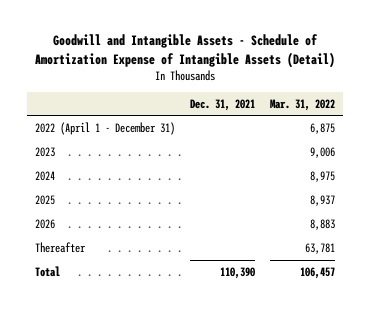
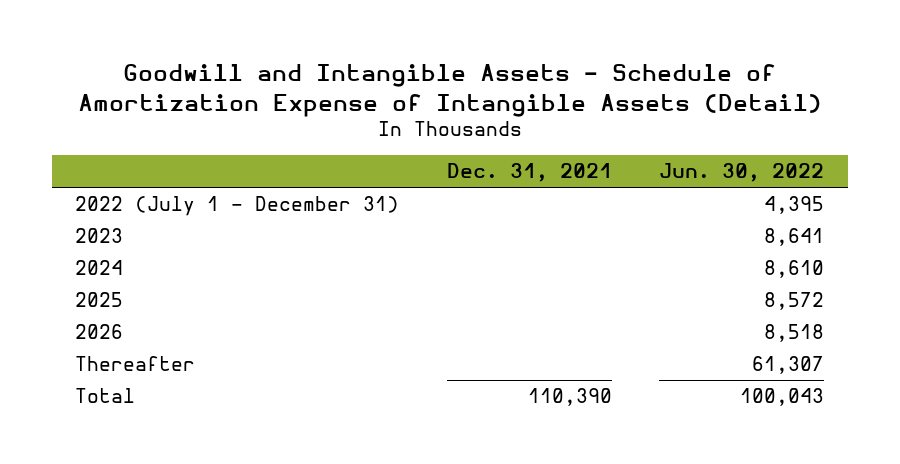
[270,98,336,111] Mar. 31, 2022 -> none
none -> [659,163,825,183] Jun. 30, 2022
[34,122,175,136] 2022 (April 1 - December 31) -> [75,196,400,217] 2022 (July 1 - December 31)

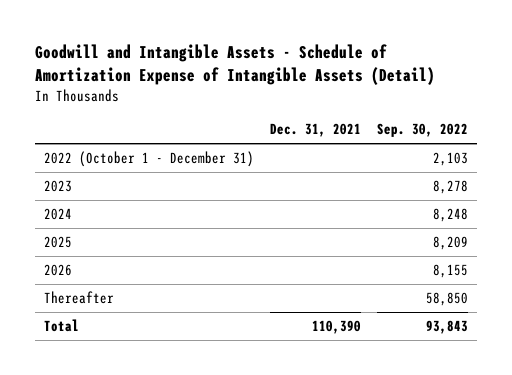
[659,163,825,183] Jun. 30, 2022 -> none
none -> [377,123,469,138] Sep. 30, 2022
[75,196,400,217] 2022 (July 1 - December 31) -> [43,151,254,168] 2022 (October 1 - December 31)

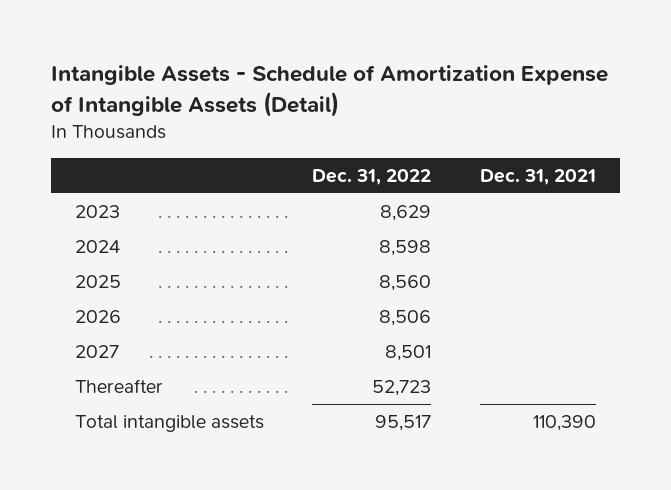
[35,44,436,85] Goodwill and Intangible Assets - Schedule of Amortization Expense of Intangible Assets (Detail) -> [50,65,608,117] Intangible Assets - Schedule of Amortization Expense of Intangible Assets (Detail)
[377,123,469,138] Sep. 30, 2022 -> none
none -> [312,168,432,185] Dec. 31, 2022
[43,151,254,168] 2022 (October 1 - December 31) -> none
none -> [75,345,120,359] 2027
[43,319,79,333] Total -> [75,415,265,433] Total intangible assets

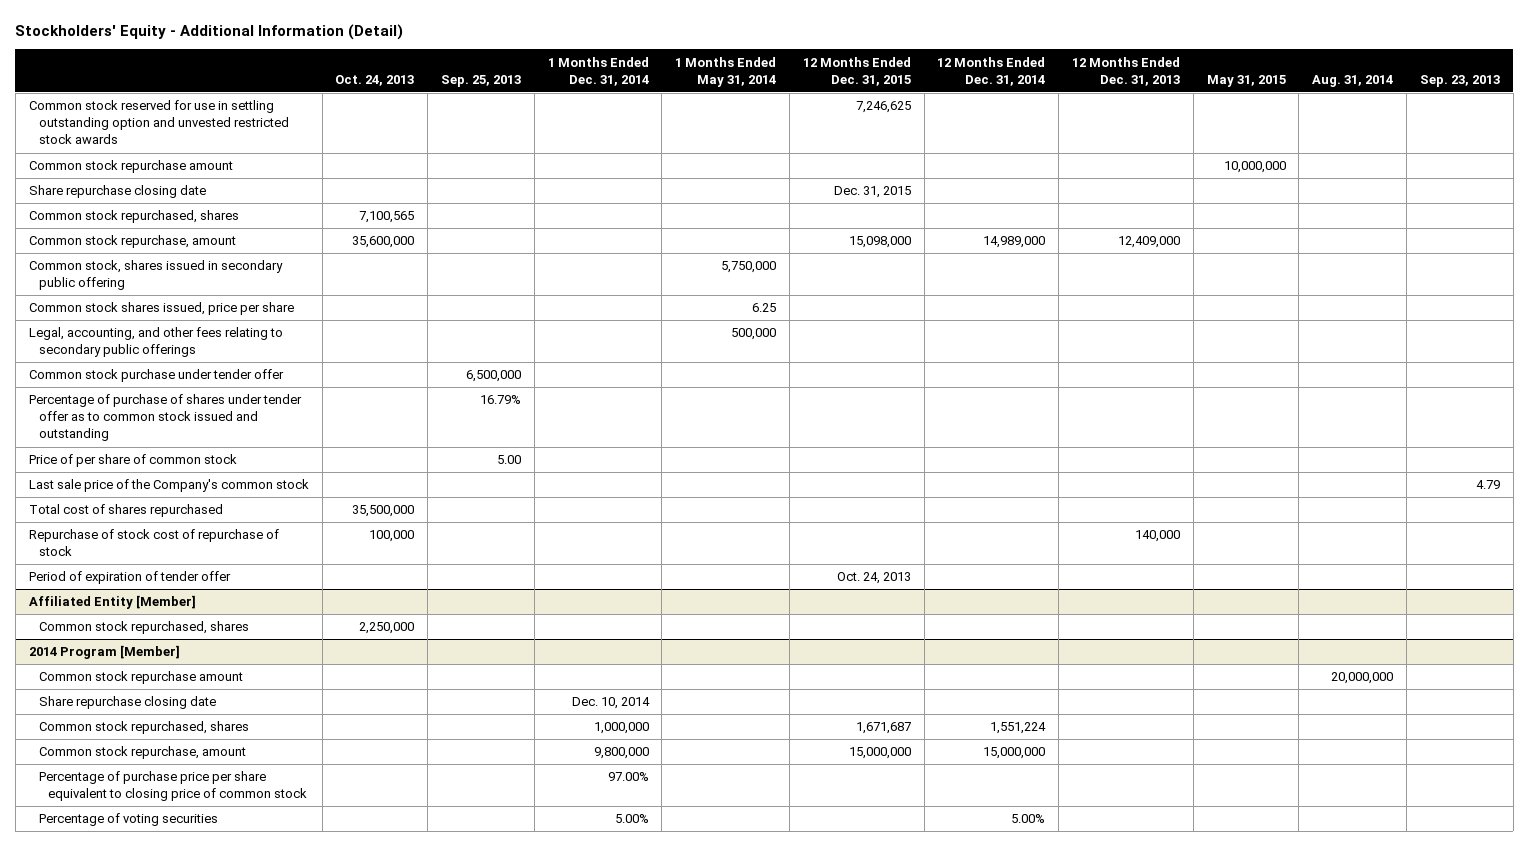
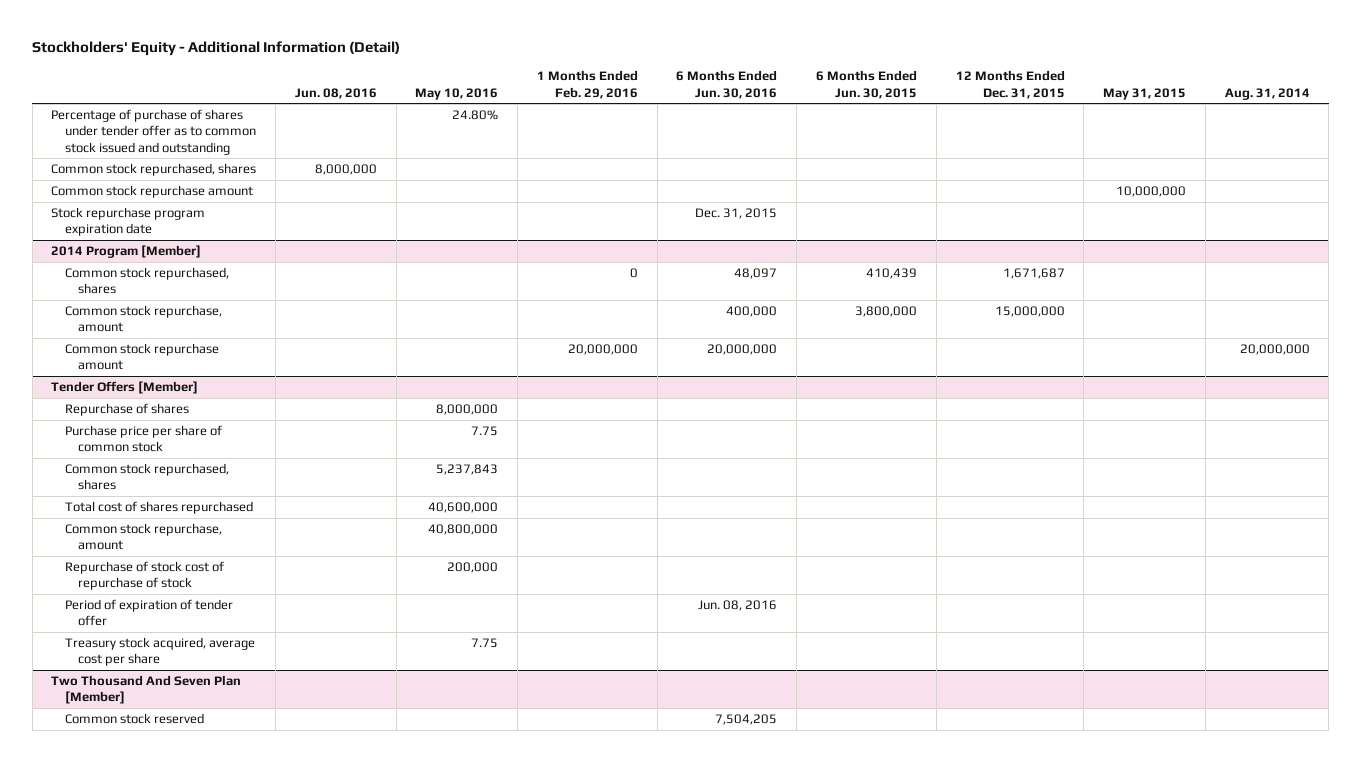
[335,74,415,86] Oct. 24, 2013 -> none
[440,74,521,87] Sep. 25, 2013 -> none
[547,56,649,86] 1 Months Ended Dec. 31, 2014 -> none
[675,56,777,87] 1 Months Ended May 31, 2014 -> none
[937,56,1046,86] 12 Months Ended Dec. 31, 2014 -> none
[1072,56,1181,86] 12 Months Ended Dec. 31, 2013 -> none
[1419,74,1500,87] Sep. 23, 2013 -> none
none -> [294,87,377,99] Jun. 08, 2016
none -> [415,87,499,100] May 10, 2016
none -> [536,70,638,99] 1 Months Ended Feb. 29, 2016
none -> [676,70,778,99] 6 Months Ended Jun. 30, 2016
none -> [815,70,917,99] 6 Months Ended Jun. 30, 2015
[28,100,289,145] Common stock reserved for use in settling outstanding option and unvested restricted stock awards -> none
[28,185,206,199] Share repurchase closing date -> none
[28,235,236,249] Common stock repurchase, amount -> none
[28,260,283,291] Common stock, shares issued in secondary public offering -> none
[28,302,294,316] Common stock shares issued, price per share -> none
[28,327,283,358] Legal, accounting, and other fees relating to secondary public offerings -> none
[28,369,284,383] Common stock purchase under tender offer -> none
[28,454,237,468] Price of per share of common stock -> none
[28,479,309,493] Last sale price of the Company's common stock -> none
[28,504,223,518] Total cost of shares repurchased -> none
[28,529,279,557] Repurchase of stock cost of repurchase of stock -> none
[28,571,231,585] Period of expiration of tender offer -> none
[28,595,196,610] Affiliated Entity [Member] -> none
[38,621,249,635] Common stock repurchased, shares -> none
[28,210,239,224] Common stock repurchased, shares -> [51,162,257,176] Common stock repurchased, shares
[28,160,233,174] Common stock repurchase amount -> [51,184,254,198] Common stock repurchase amount
none -> [51,206,206,237] Stock repurchase program expiration date
[38,696,216,710] Share repurchase closing date -> none
[38,771,308,802] Percentage of purchase price per share equivalent to closing price of common stock -> none
[38,813,218,827] Percentage of voting securities -> none
[38,671,243,685] Common stock repurchase amount -> [64,342,219,371] Common stock repurchase amount
none -> [51,380,199,394] Tender Offers [Member]
none -> [64,402,189,416] Repurchase of shares
none -> [64,424,222,453] Purchase price per share of common stock
none -> [64,462,229,491] Common stock repurchased, shares
none -> [64,500,253,514] Total cost of shares repurchased
none -> [64,522,222,551] Common stock repurchase, amount
none -> [64,560,224,591] Repurchase of stock cost of repurchase of stock
none -> [64,598,233,627] Period of expiration of tender offer
none -> [64,636,255,667] Treasury stock acquired, average cost per share
none -> [51,674,242,705] Two Thousand And Seven Plan [Member]
none -> [64,712,204,724] Common stock reserved

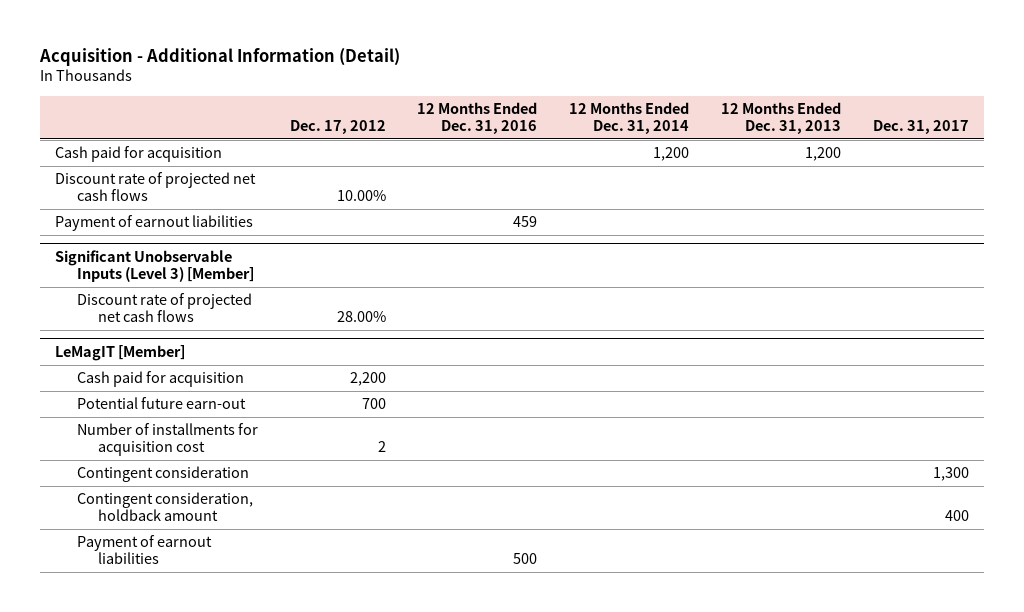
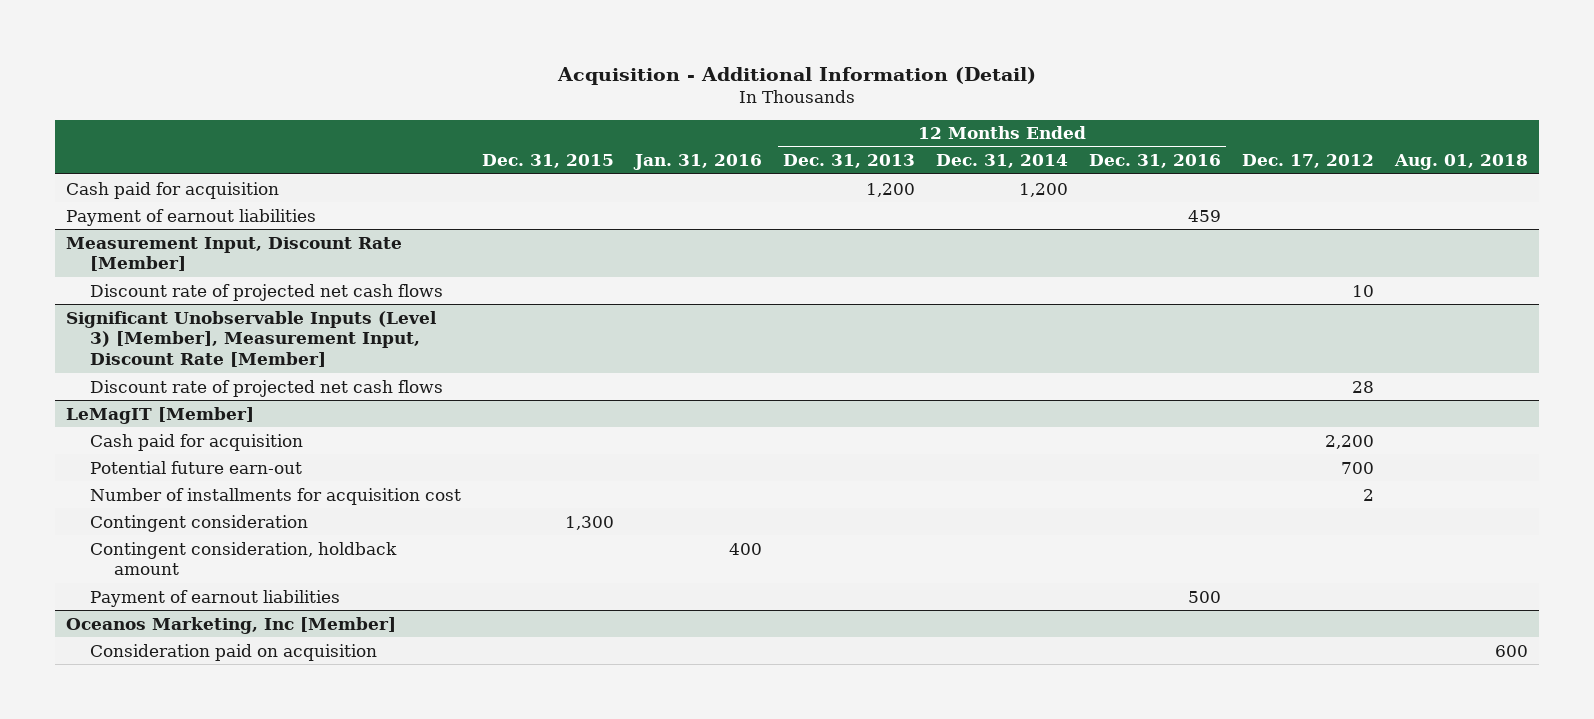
[872,119,969,134] Dec. 31, 2017 -> none
none -> [481,154,614,169] Dec. 31, 2015
none -> [633,154,763,171] Jan. 31, 2016
none -> [1394,154,1529,171] Aug. 01, 2018
[55,172,257,202] Discount rate of projected net cash flows -> none
none -> [65,236,402,272] Measurement Input, Discount Rate [Member]
none -> [89,283,443,301] Discount rate of projected net cash flows
[55,249,254,282] Significant Unobservable Inputs (Level 3) [Member] -> [65,310,437,368] Significant Unobservable Inputs (Level 3) [Member], Measurement Input, Discount Rate [Member]
[336,311,386,323] 28.00% -> [1352,380,1375,393] 28
none -> [65,616,396,634] Oceanos Marketing, Inc [Member]
none -> [89,643,377,661] Consideration paid on acquisition

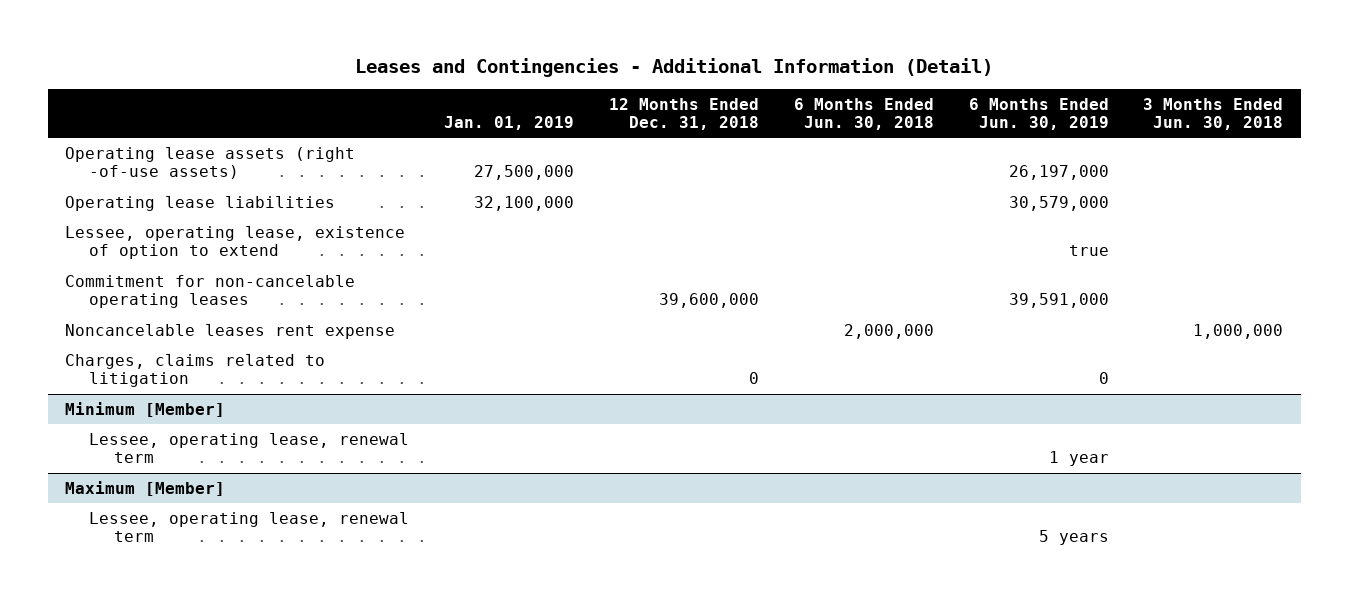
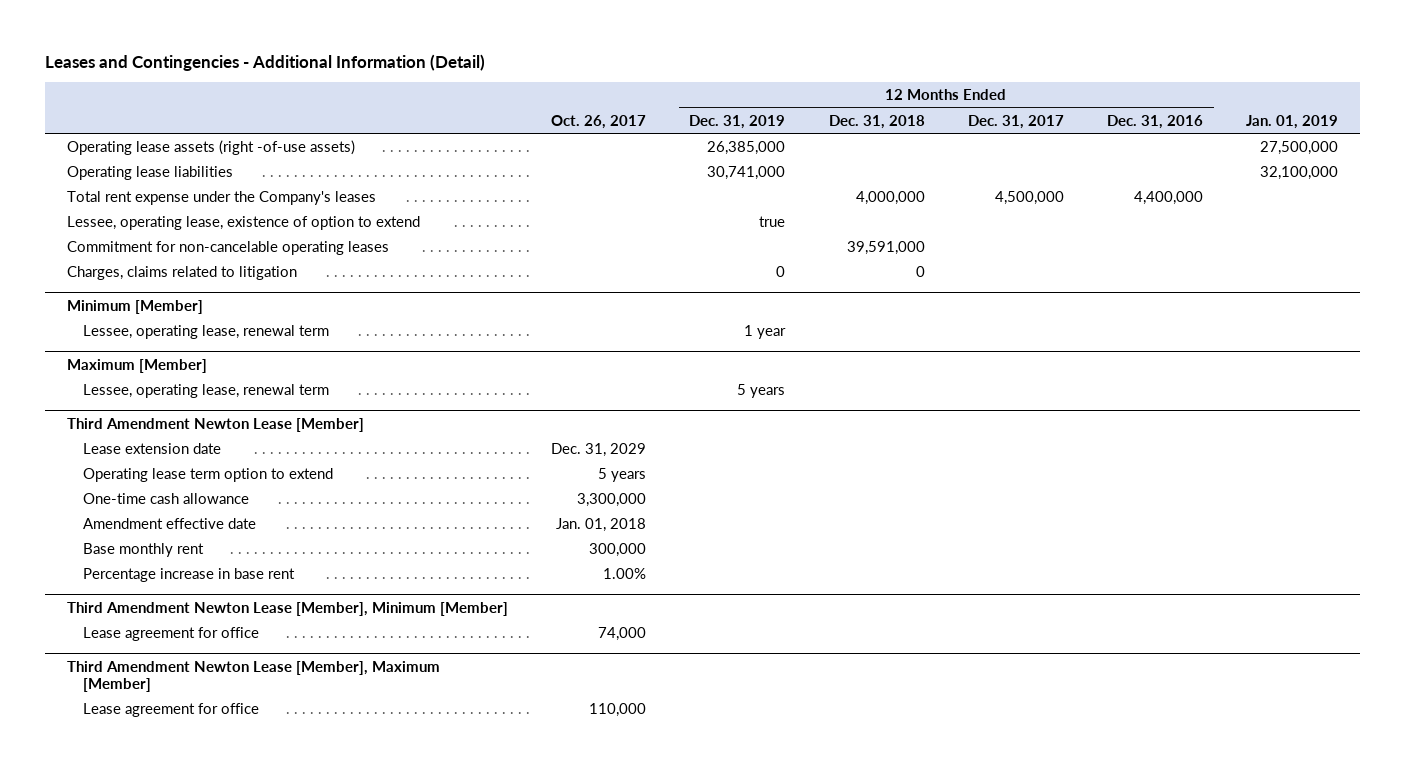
[793,97,934,131] 6 Months Ended Jun. 30, 2018 -> none
[968,97,1109,131] 6 Months Ended Jun. 30, 2019 -> none
[1143,97,1284,131] 3 Months Ended Jun. 30, 2018 -> none
none -> [551,114,647,129] Oct. 26, 2017
none -> [689,114,786,129] Dec. 31, 2019
none -> [967,114,1064,129] Dec. 31, 2017
none -> [1107,114,1204,129] Dec. 31, 2016
none -> [66,190,376,205] Total rent expense under the Company's leases
[65,323,396,339] Noncancelable leases rent expense -> none
[659,293,760,309] 39,600,000 -> [846,240,925,255] 39,591,000
none -> [66,417,364,432] Third Amendment Newton Lease [Member]
none -> [82,442,221,454] Lease extension date
none -> [82,467,333,482] Operating lease term option to extend
none -> [82,492,249,504] One-time cash allowance
none -> [82,517,256,529] Amendment effective date
none -> [82,542,204,557] Base monthly rent
none -> [82,567,295,582] Percentage increase in base rent
none -> [66,601,508,616] Third Amendment Newton Lease [Member], Minimum [Member]
none -> [82,626,259,641] Lease agreement for office
none -> [66,660,440,692] Third Amendment Newton Lease [Member], Maximum [Member]
none -> [82,702,259,717] Lease agreement for office

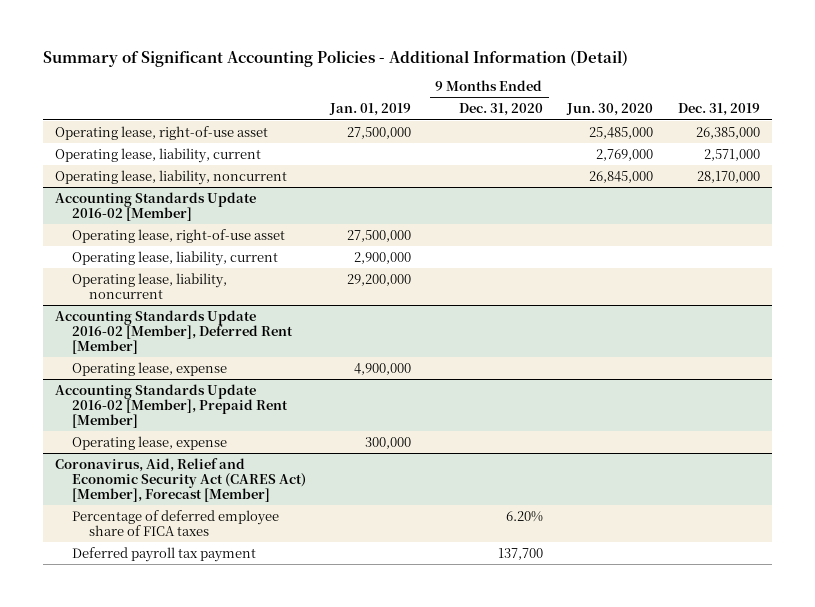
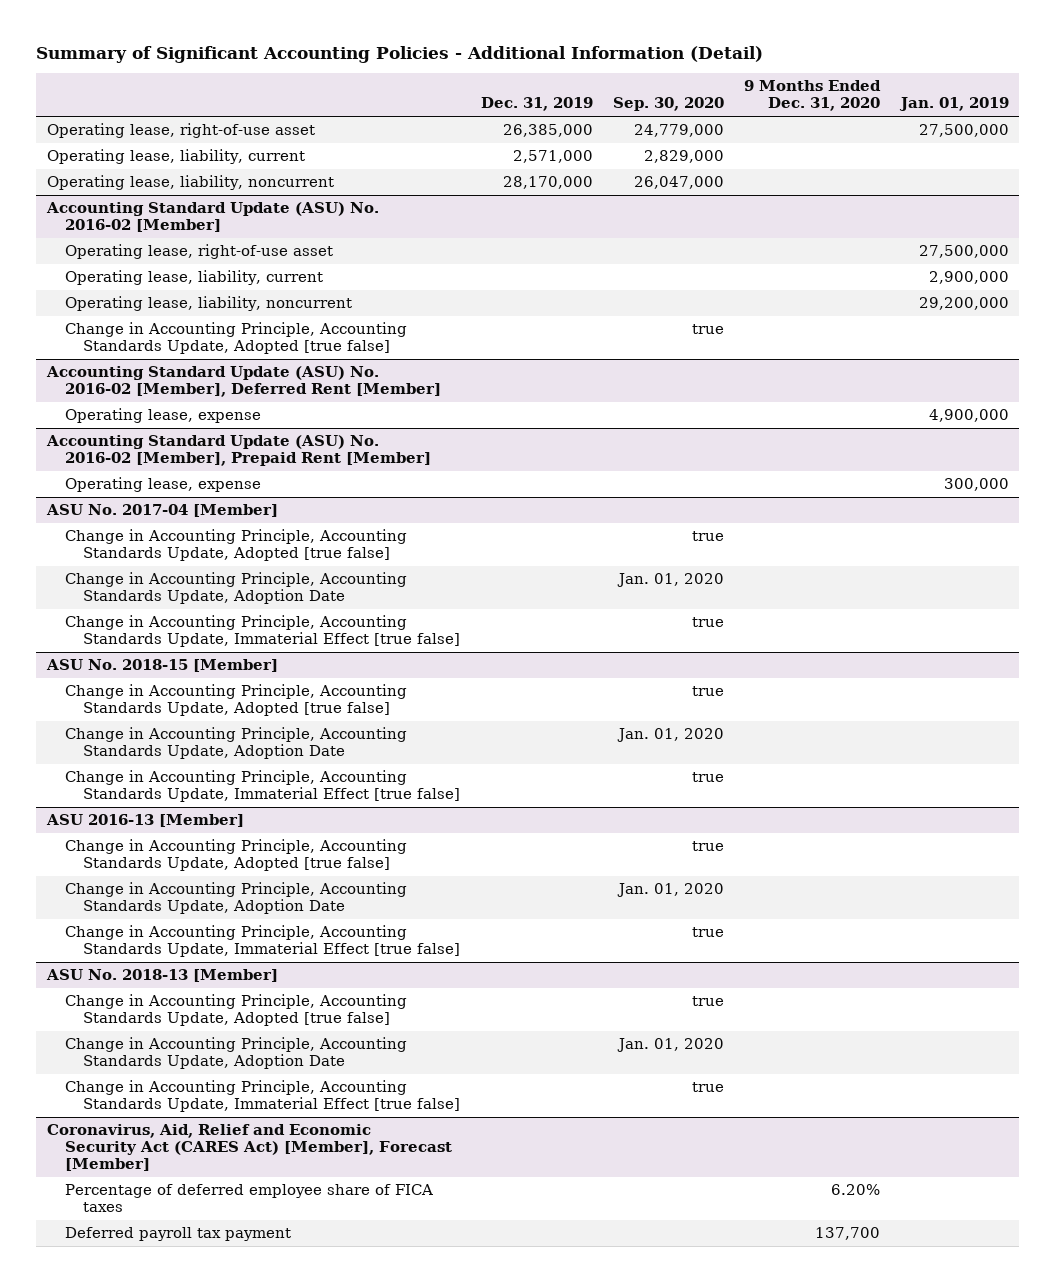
[566,103,654,117] Jun. 30, 2020 -> none
none -> [613,97,725,112] Sep. 30, 2020
[54,191,256,221] Accounting Standards Update 2016-02 [Member] -> [45,202,379,233] Accounting Standard Update (ASU) No. 2016-02 [Member]
none -> [64,322,407,355] Change in Accounting Principle, Accounting Standards Update, Adopted [true false]
[54,309,293,354] Accounting Standards Update 2016-02 [Member], Deferred Rent [Member] -> [45,366,441,398] Accounting Standard Update (ASU) No. 2016-02 [Member], Deferred Rent [Member]
[54,383,288,428] Accounting Standards Update 2016-02 [Member], Prepaid Rent [Member] -> [45,435,431,467] Accounting Standard Update (ASU) No. 2016-02 [Member], Prepaid Rent [Member]
none -> [45,504,278,518] ASU No. 2017-04 [Member]
none -> [64,529,407,562] Change in Accounting Principle, Accounting Standards Update, Adopted [true false]
none -> [64,572,407,605] Change in Accounting Principle, Accounting Standards Update, Adoption Date
none -> [64,615,461,648] Change in Accounting Principle, Accounting Standards Update, Immaterial Effect [true false]
none -> [45,659,278,673] ASU No. 2018-15 [Member]
none -> [64,684,407,717] Change in Accounting Principle, Accounting Standards Update, Adopted [true false]
none -> [64,727,407,760] Change in Accounting Principle, Accounting Standards Update, Adoption Date
none -> [64,770,461,803] Change in Accounting Principle, Accounting Standards Update, Immaterial Effect [true false]
none -> [45,814,244,828] ASU 2016-13 [Member]
none -> [64,839,407,872] Change in Accounting Principle, Accounting Standards Update, Adopted [true false]
none -> [64,882,407,915] Change in Accounting Principle, Accounting Standards Update, Adoption Date
none -> [64,925,461,958] Change in Accounting Principle, Accounting Standards Update, Immaterial Effect [true false]
none -> [45,969,278,983] ASU No. 2018-13 [Member]
none -> [64,994,407,1027] Change in Accounting Principle, Accounting Standards Update, Adopted [true false]
none -> [64,1037,407,1070] Change in Accounting Principle, Accounting Standards Update, Adoption Date
none -> [64,1080,461,1113] Change in Accounting Principle, Accounting Standards Update, Immaterial Effect [true false]

